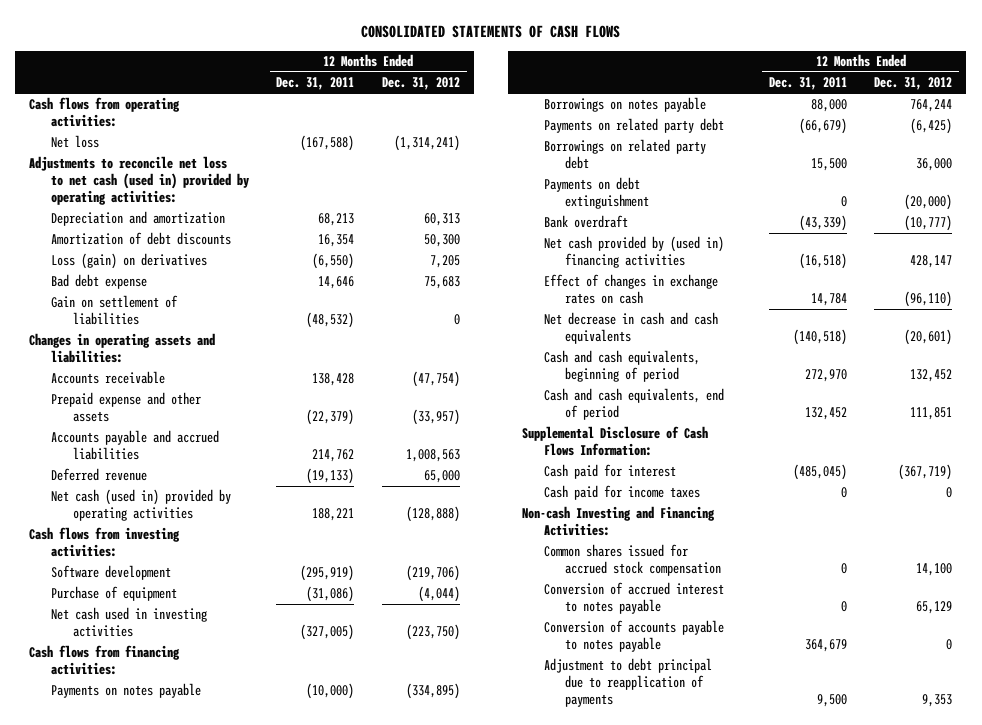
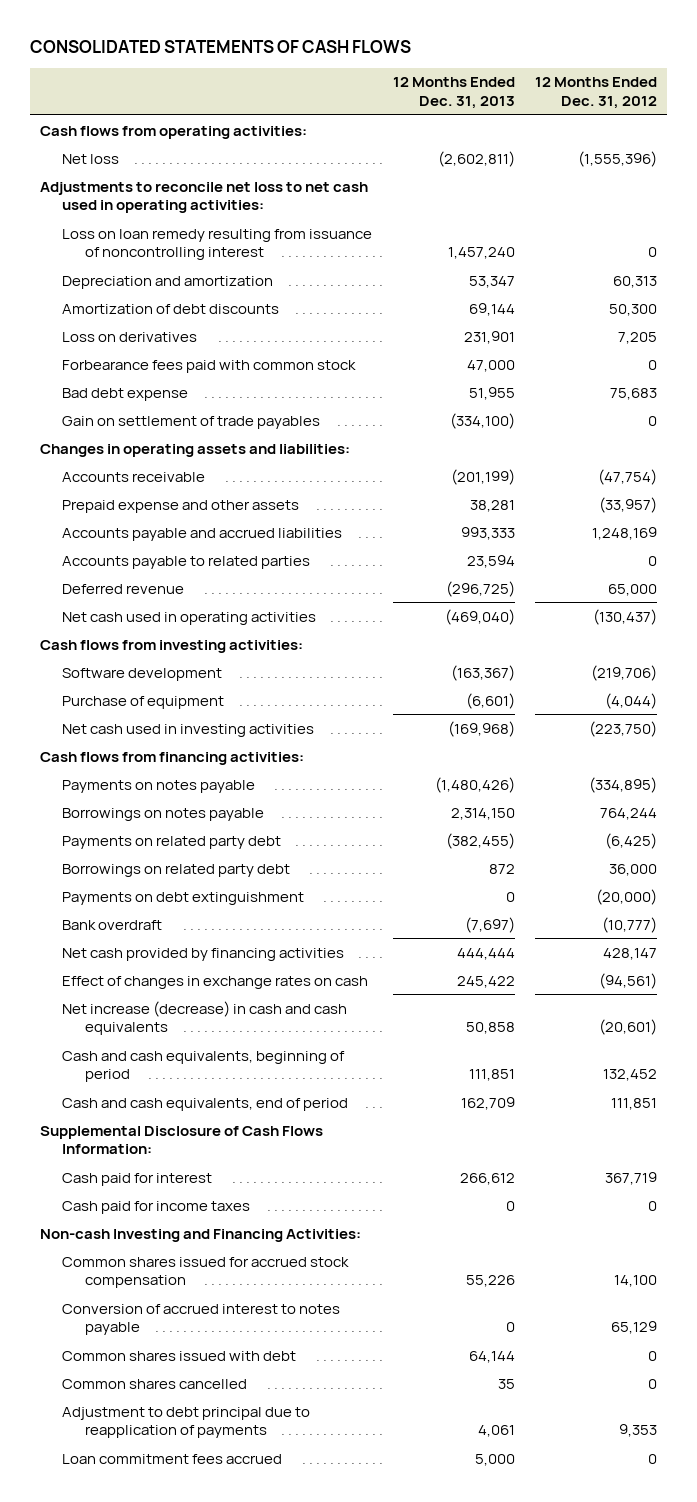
[276,77,355,91] Dec. 31, 2011 -> none
none -> [392,77,515,109] 12 Months Ended Dec. 31, 2013
[393,135,460,152] (1,314,241) -> [577,150,657,167] (1,555,396)
[29,156,250,206] Adjustments to reconcile net loss to net cash (used in) provided by operating activities: -> [40,181,369,213] Adjustments to reconcile net loss to net cash used in operating activities:
none -> [62,228,373,260] Loss on loan remedy resulting from issuance of noncontrolling interest
[51,253,208,270] Loss (gain) on derivatives -> [62,331,198,342] Loss on derivatives
none -> [62,359,357,373] Forbearance fees paid with common stock
[51,295,179,326] Gain on settlement of liabilities -> [62,415,321,429] Gain on settlement of trade payables
[405,449,460,463] 1,008,563 -> [591,526,657,540] 1,248,169
none -> [62,555,311,569] Accounts payable to related parties
[51,489,232,522] Net cash (used in) provided by operating activities -> [62,611,317,625] Net cash used in operating activities
[405,506,460,523] (128,888) -> [592,608,657,625] (130,437)
[543,236,724,269] Net cash provided by (used in) financing activities -> [62,947,345,961] Net cash provided by financing activities
[904,291,953,308] (96,110) -> [598,972,657,989] (94,561)
[543,312,718,345] Net decrease in cash and cash equivalents -> [62,1000,348,1035] Net increase (decrease) in cash and cash equivalents
[898,464,953,481] (367,719) -> [604,1171,657,1185] 367,719
[543,620,724,653] Conversion of accounts payable to notes payable -> none
none -> [62,1350,297,1361] Common shares issued with debt
none -> [62,1378,248,1389] Common shares cancelled
none -> [62,1453,283,1464] Loan commitment fees accrued

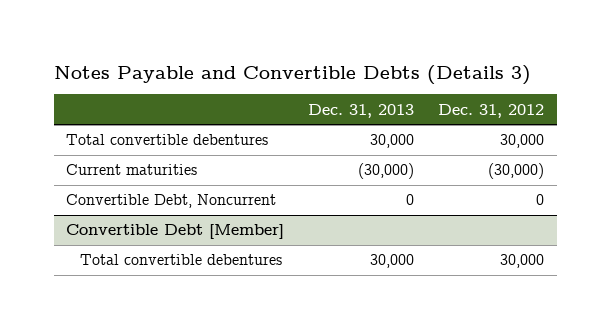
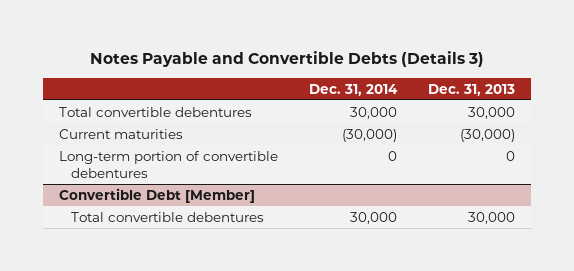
[438,103,545,118] Dec. 31, 2012 -> none
none -> [308,83,398,96] Dec. 31, 2014
[65,194,276,209] Convertible Debt, Noncurrent -> [58,150,278,178] Long-term portion of convertible debentures

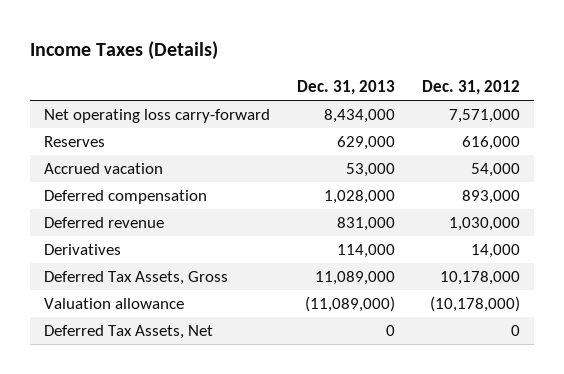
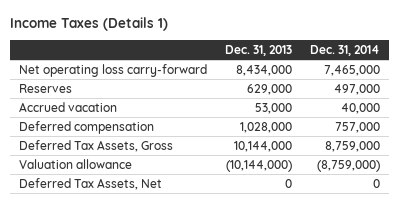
[29,41,218,61] Income Taxes (Details) -> [9,17,168,32] Income Taxes (Details 1)
[422,80,521,96] Dec. 31, 2012 -> none
none -> [309,44,380,56] Dec. 31, 2014
[43,217,164,229] Deferred revenue -> none
[43,244,121,256] Derivatives -> none
[314,271,395,286] 11,089,000 -> [233,140,292,152] 10,144,000
[304,296,395,313] (11,089,000) -> [225,159,292,172] (10,144,000)

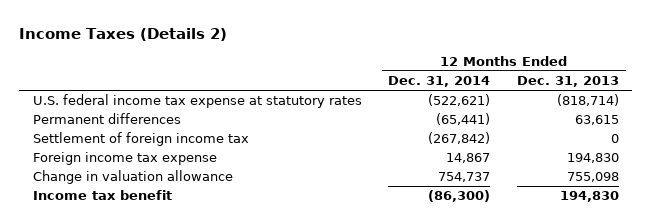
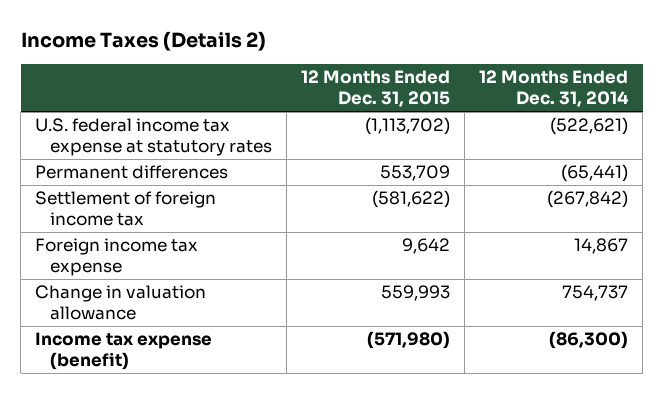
[516,76,619,88] Dec. 31, 2013 -> none
none -> [301,70,451,108] 12 Months Ended Dec. 31, 2015
[32,190,172,201] Income tax benefit -> [35,332,213,371] Income tax expense (benefit)

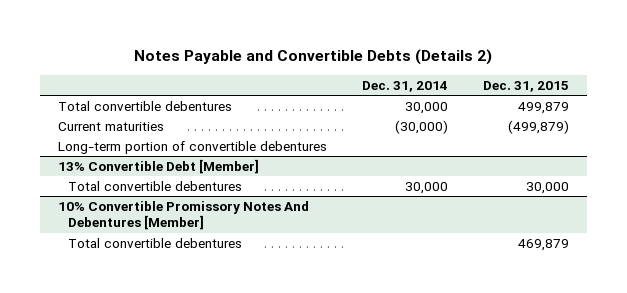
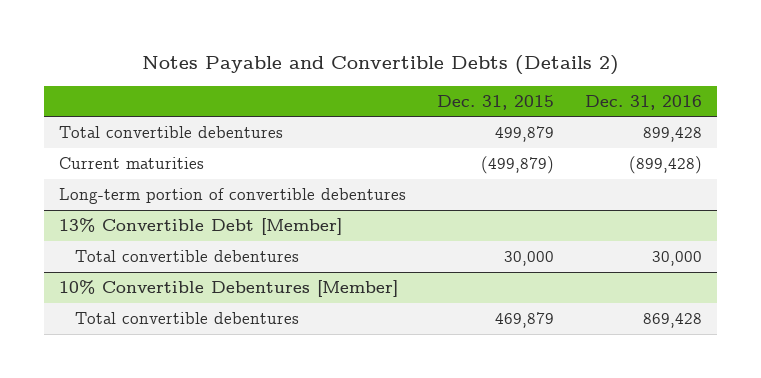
[361,80,448,92] Dec. 31, 2014 -> none
none -> [584,94,702,110] Dec. 31, 2016
[57,200,309,231] 10% Convertible Promissory Notes And Debentures [Member] -> [59,279,399,297] 10% Convertible Debentures [Member]

